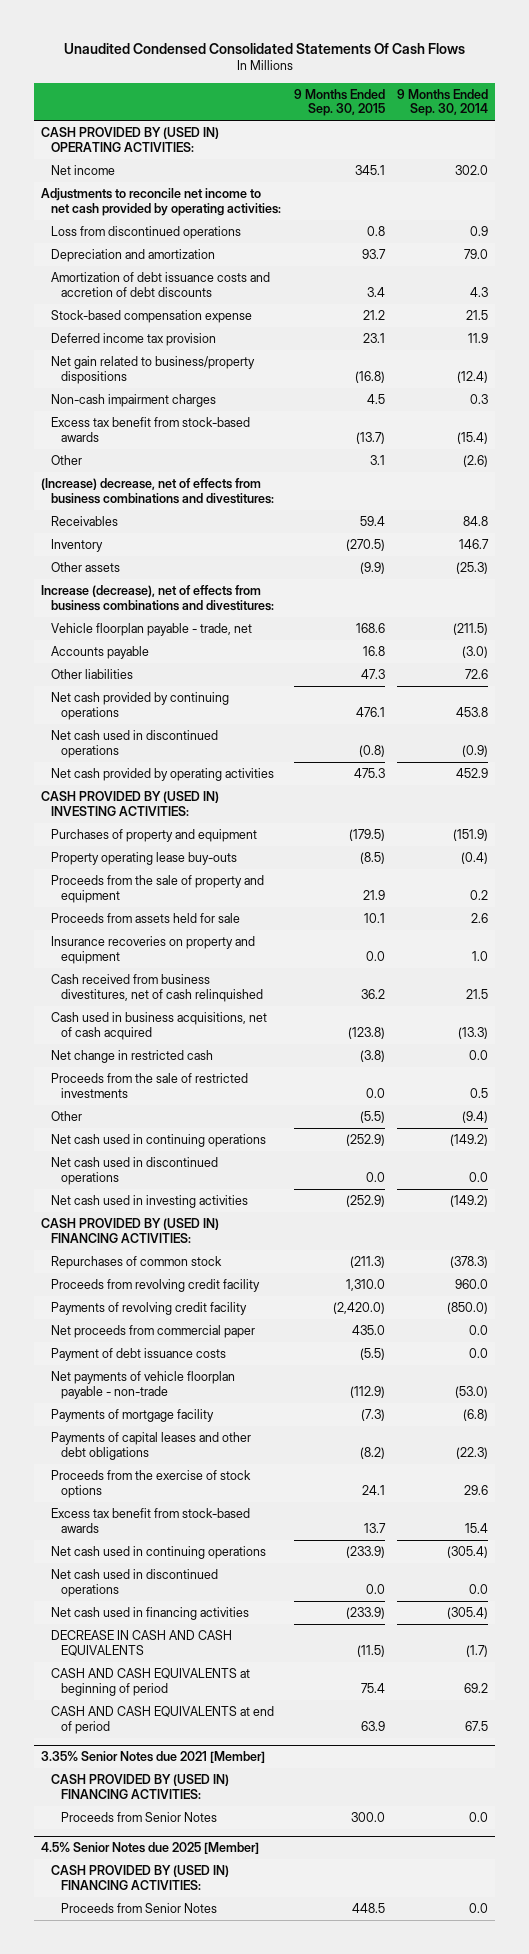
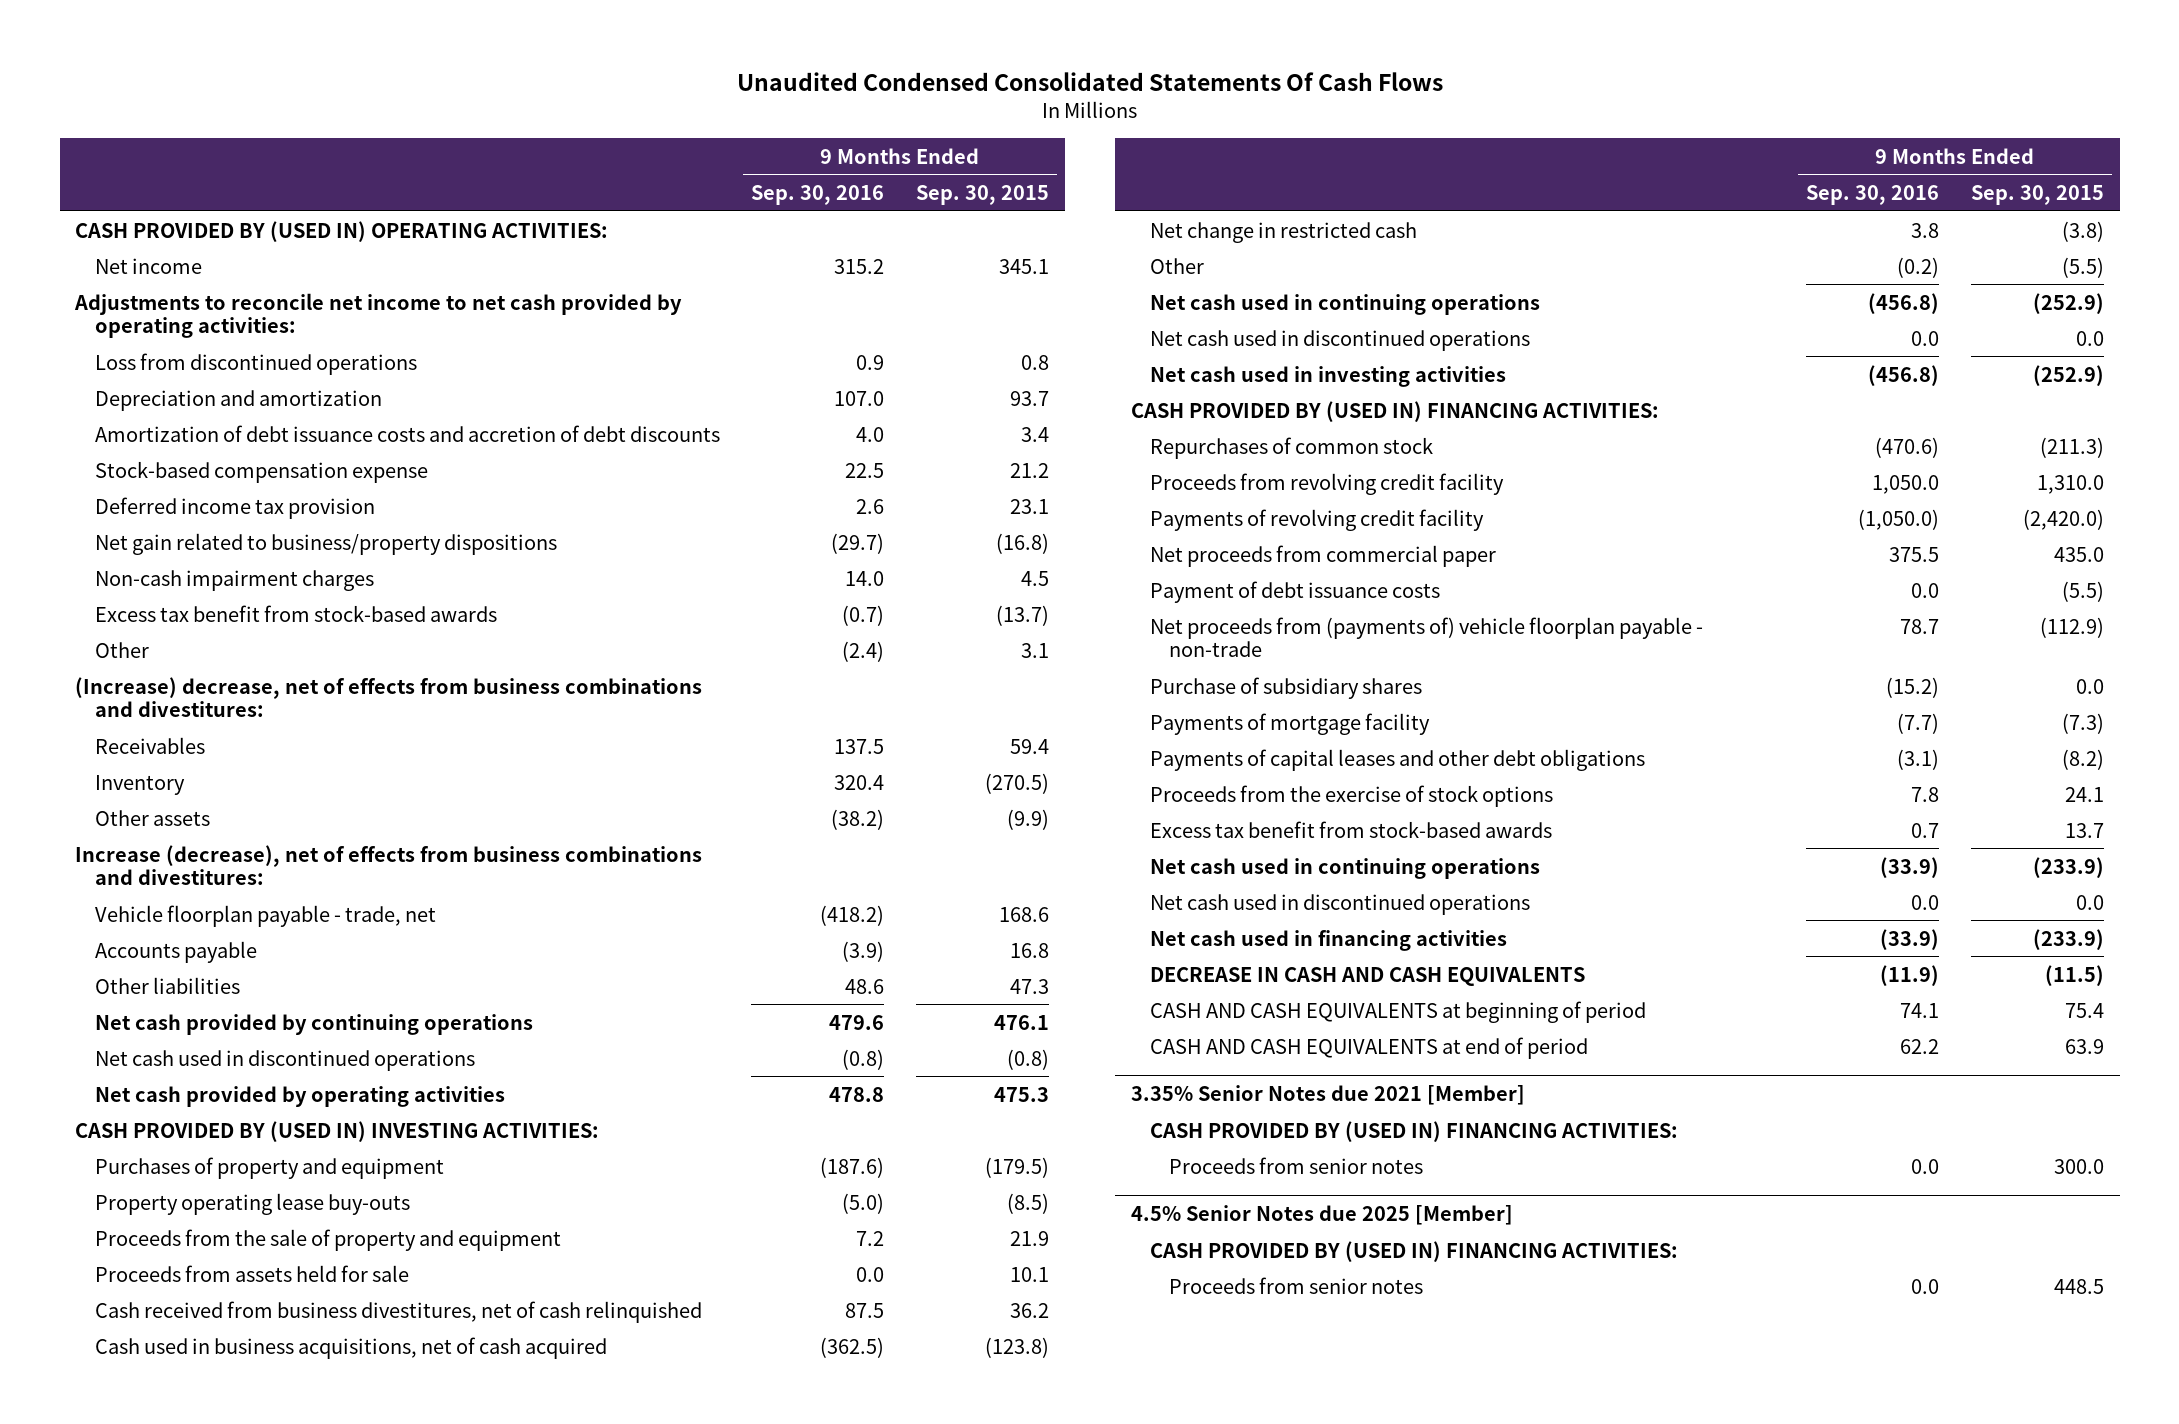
[397,88,489,117] 9 Months Ended Sep. 30, 2014 -> none
none -> [751,184,885,205] Sep. 30, 2016
[50,935,255,964] Insurance recoveries on property and equipment -> none
[50,1072,248,1098] Proceeds from the sale of restricted investments -> none
[50,1370,235,1399] Net payments of vehicle floorplan payable - non-trade -> [1149,616,1703,657] Net proceeds from (payments of) vehicle floorplan payable - non-trade
none -> [1149,676,1422,699] Purchase of subsidiary shares
[60,1811,217,1822] Proceeds from Senior Notes -> [1168,1156,1423,1174] Proceeds from senior notes
[60,1902,217,1913] Proceeds from Senior Notes -> [1168,1276,1423,1294] Proceeds from senior notes

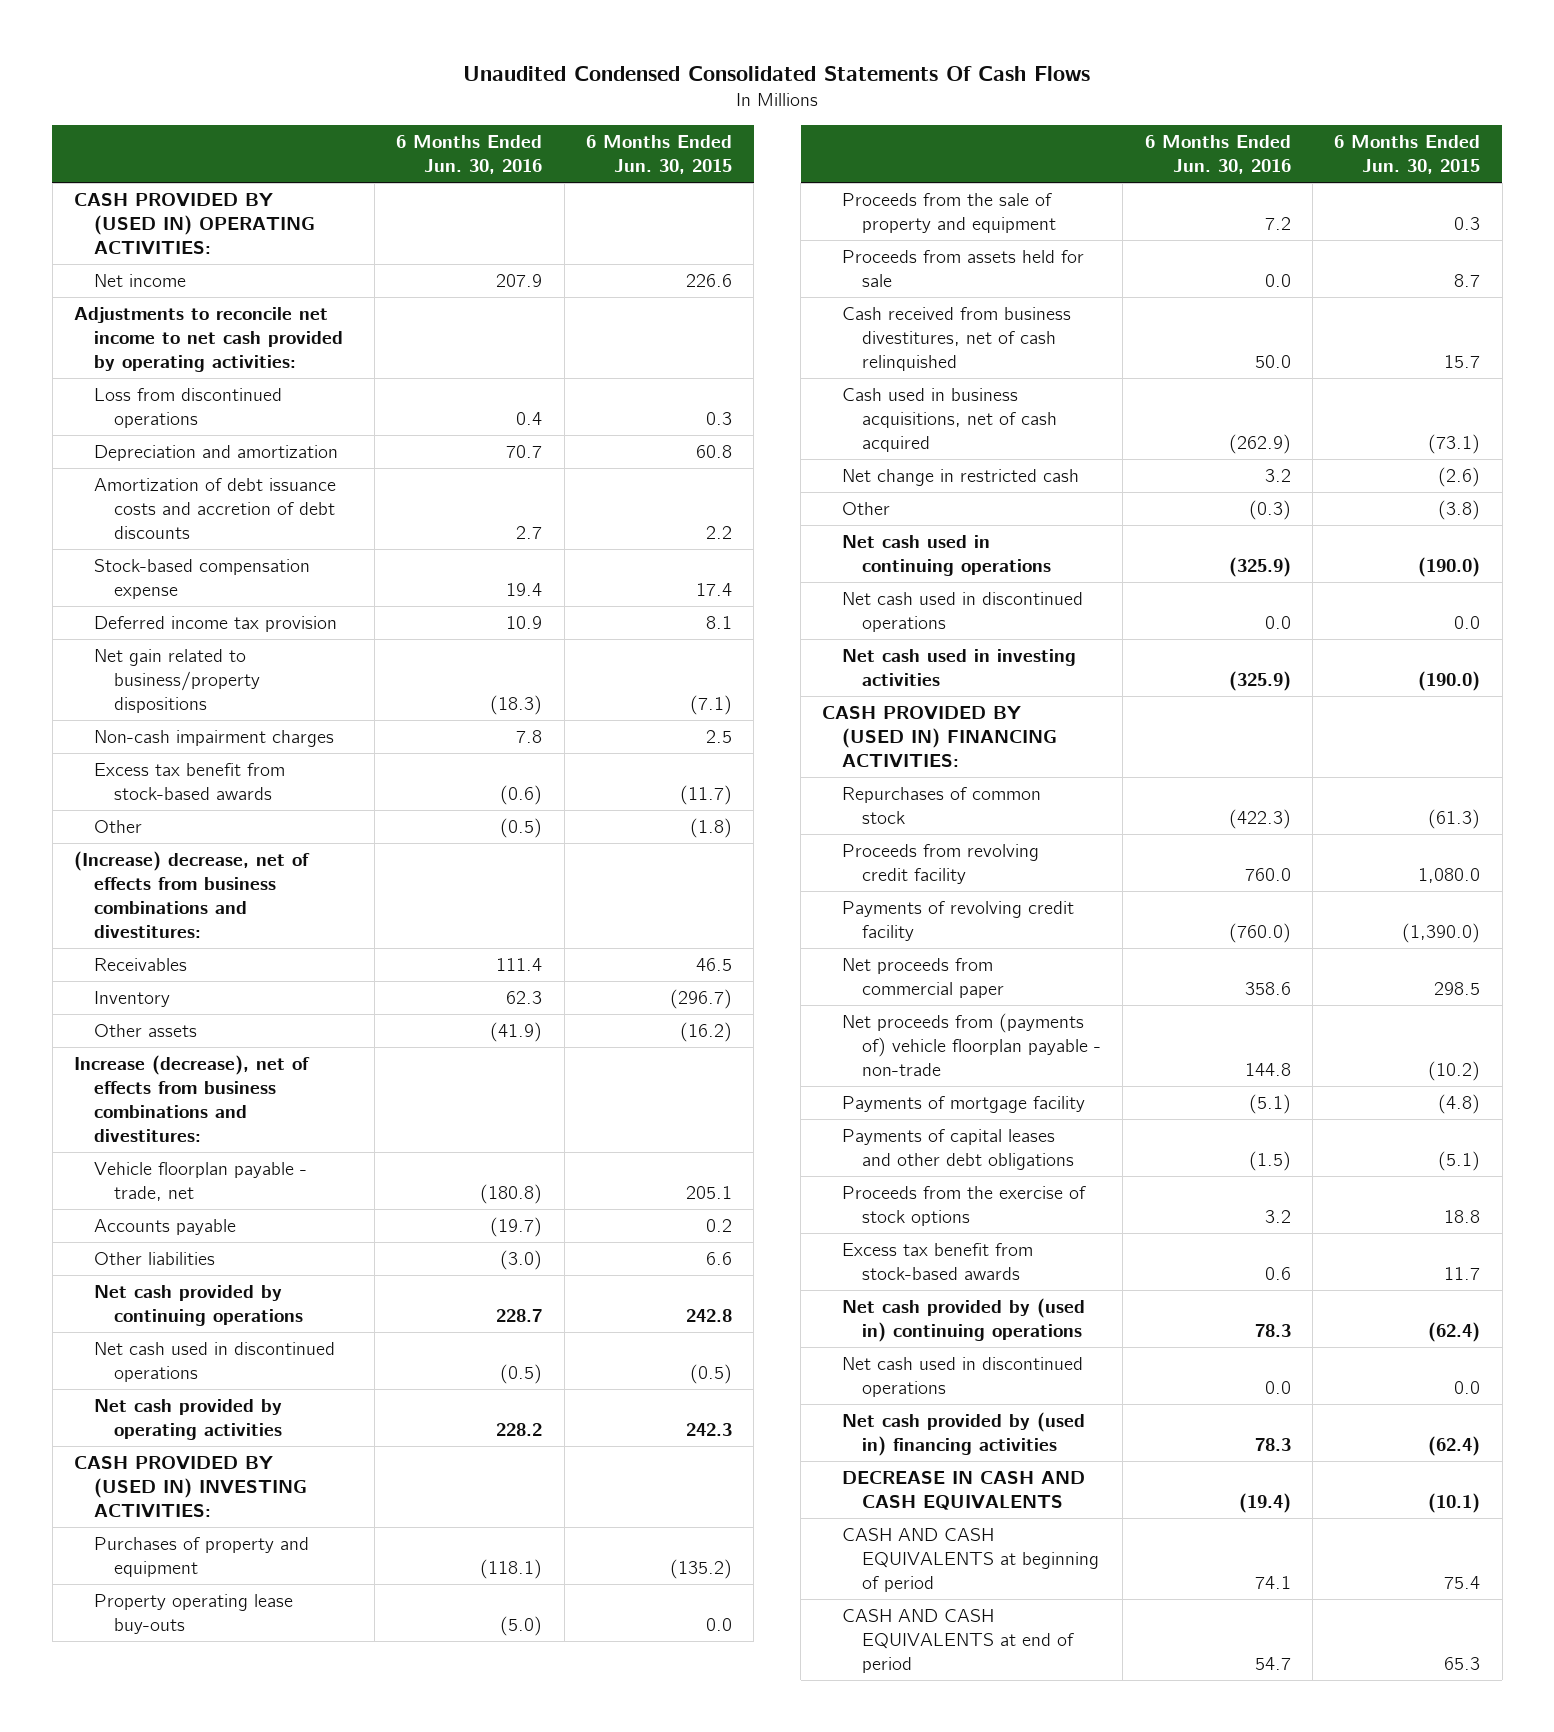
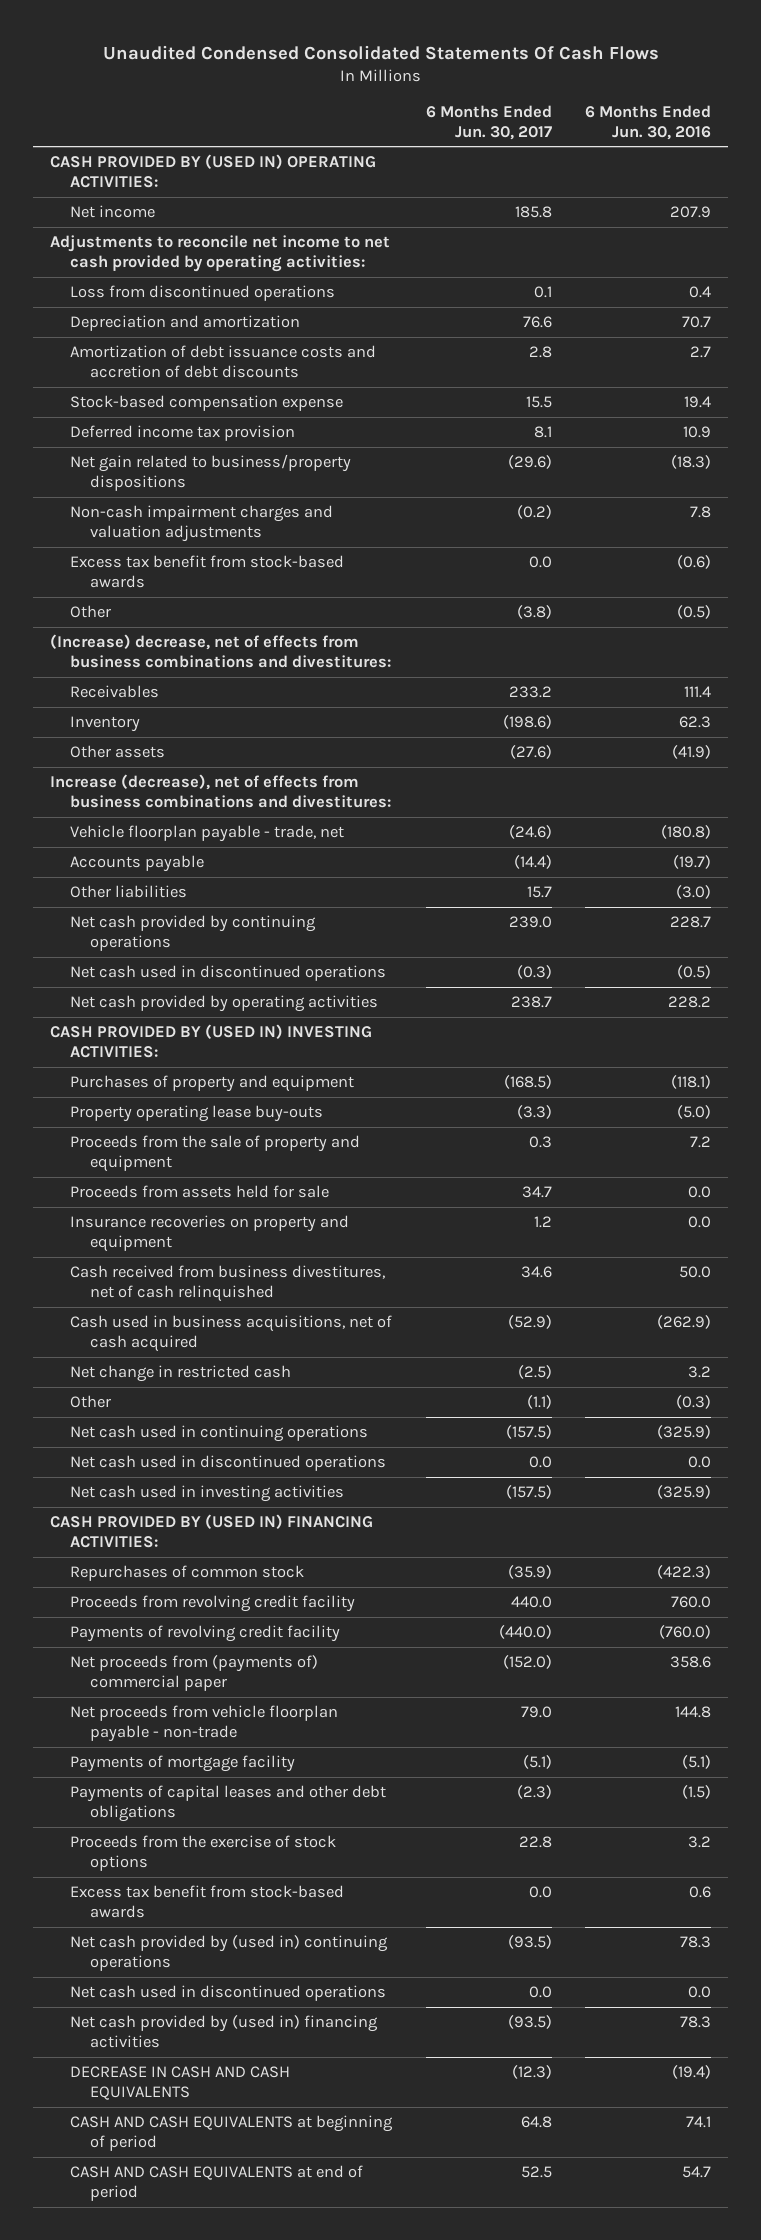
[586,135,733,175] 6 Months Ended Jun. 30, 2015 -> none
none -> [425,104,552,140] 6 Months Ended Jun. 30, 2017
[93,730,334,748] Non-cash impairment charges -> [70,505,334,542] Non-cash impairment charges and valuation adjustments
none -> [70,1215,350,1252] Insurance recoveries on property and equipment
[842,958,1005,999] Net proceeds from commercial paper -> [70,1655,319,1691] Net proceeds from (payments of) commercial paper
[842,1013,1102,1077] Net proceeds from (payments of) vehicle floorplan payable - non-trade -> [70,1705,339,1742] Net proceeds from vehicle floorplan payable - non-trade

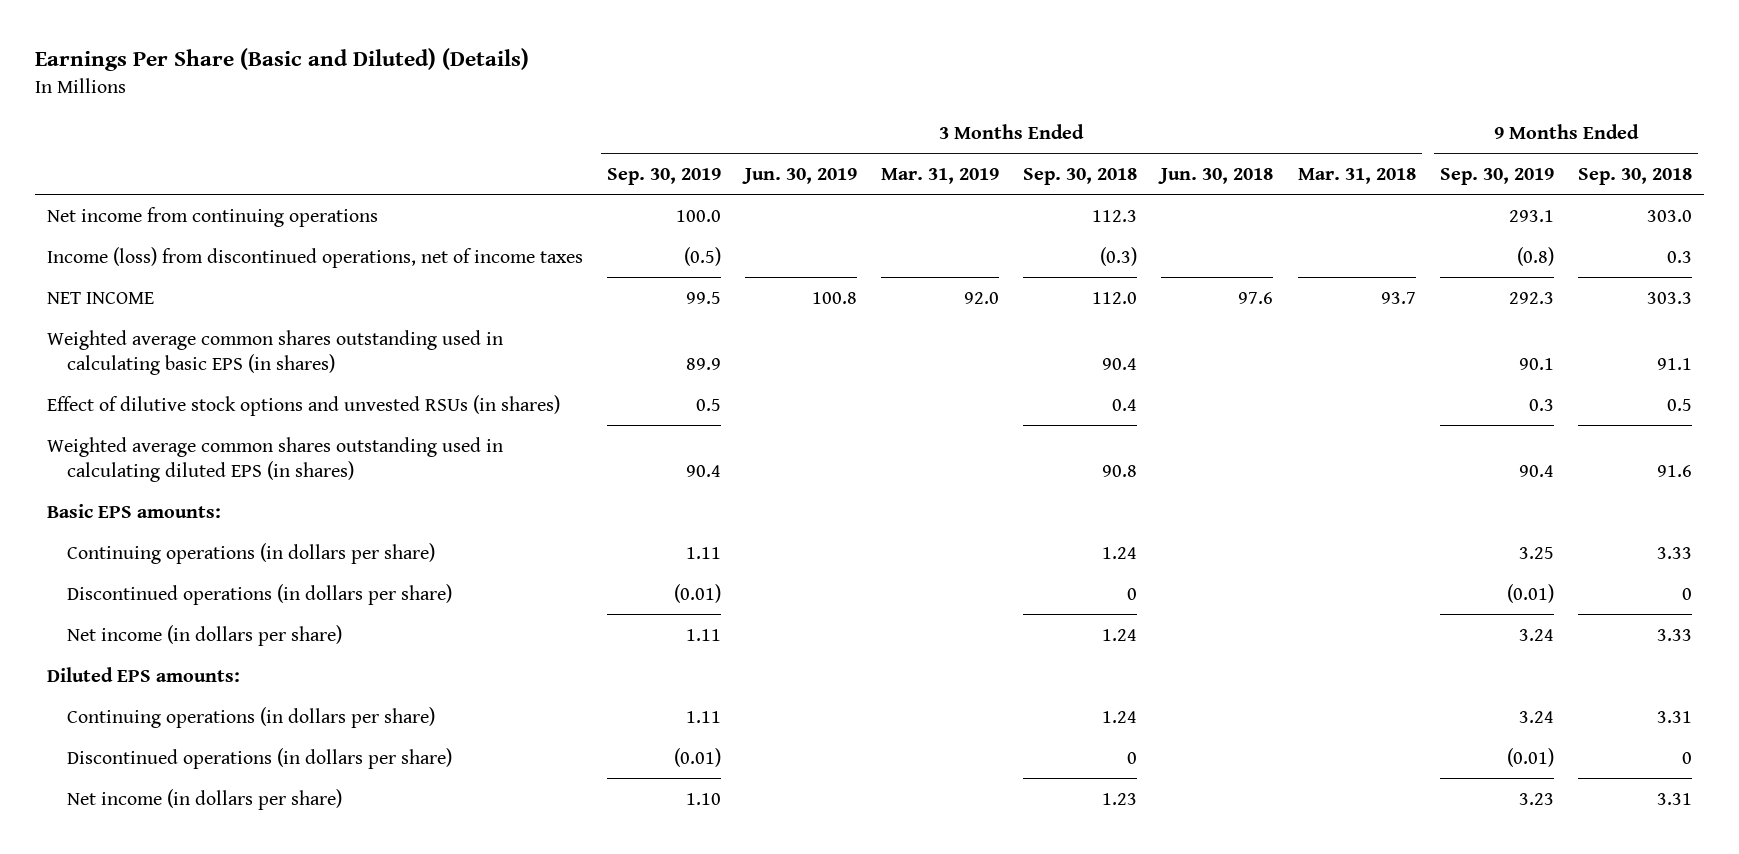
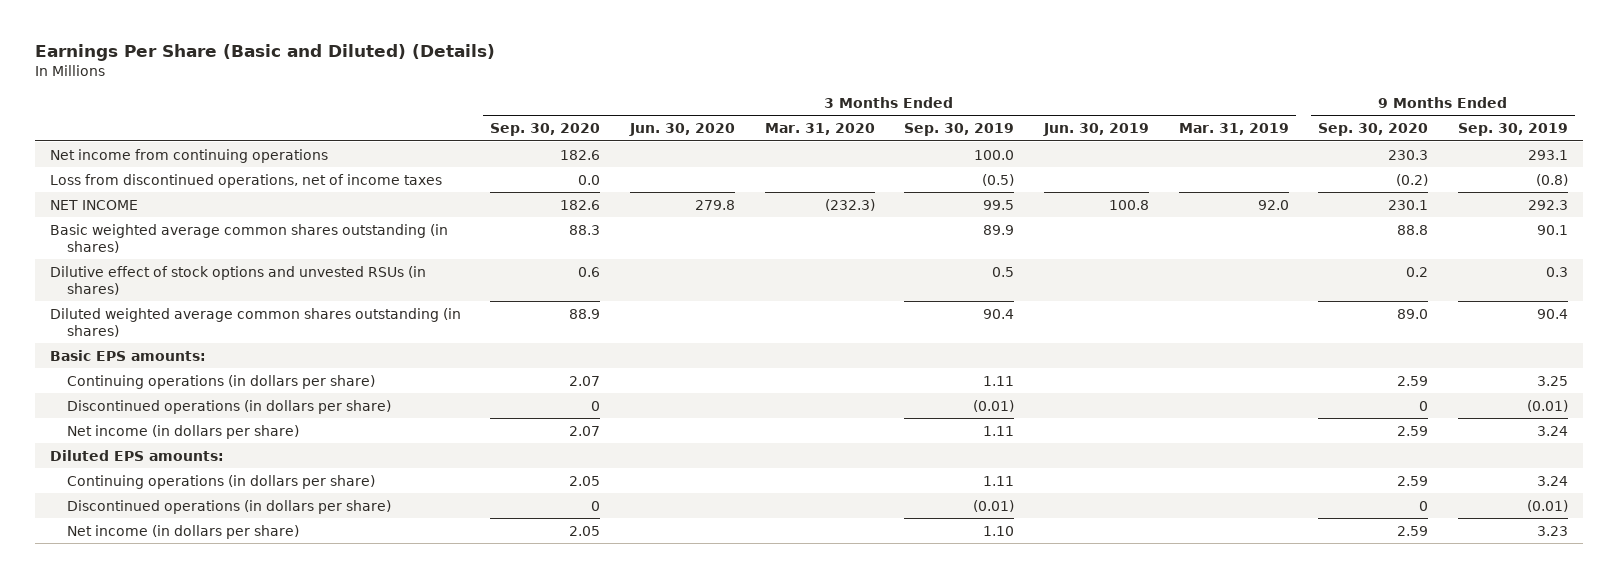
[1023,168,1138,186] Sep. 30, 2018 -> none
[1158,168,1274,185] Jun. 30, 2018 -> none
[1297,168,1416,185] Mar. 31, 2018 -> none
[1577,168,1692,186] Sep. 30, 2018 -> none
none -> [490,123,601,137] Sep. 30, 2020
none -> [629,123,736,137] Jun. 30, 2020
none -> [764,123,875,136] Mar. 31, 2020
none -> [1318,123,1429,137] Sep. 30, 2020
[46,246,583,268] Income (loss) from discontinued operations, net of income taxes -> [49,173,442,188] Loss from discontinued operations, net of income taxes
[46,329,503,375] Weighted average common shares outstanding used in calculating basic EPS (in shares) -> [49,223,448,253] Basic weighted average common shares outstanding (in shares)
[46,394,560,416] Effect of dilutive stock options and unvested RSUs (in shares) -> [49,265,426,295] Dilutive effect of stock options and unvested RSUs (in shares)
[46,436,503,482] Weighted average common shares outstanding used in calculating diluted EPS (in shares) -> [49,307,461,337] Diluted weighted average common shares outstanding (in shares)

